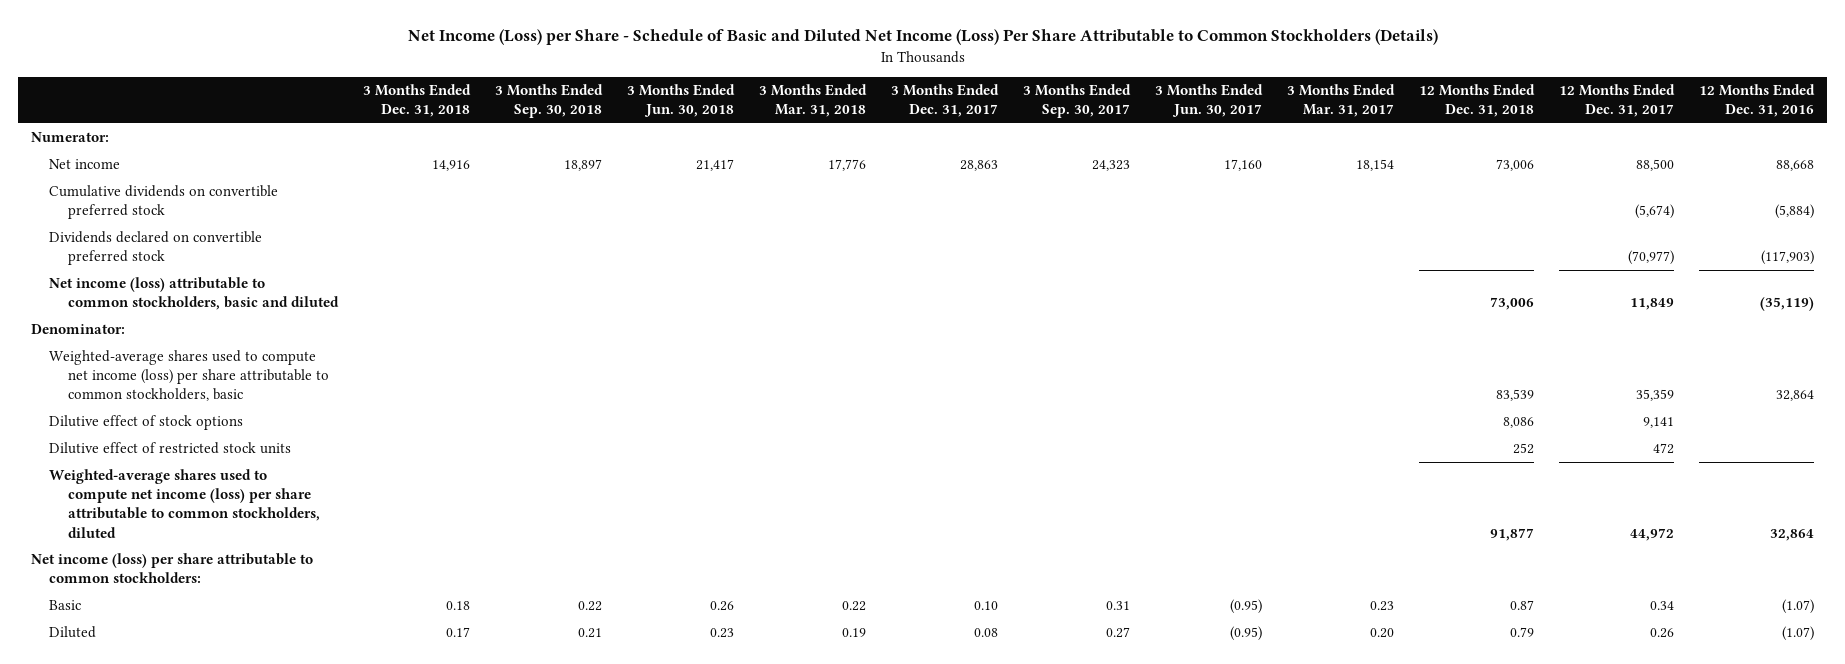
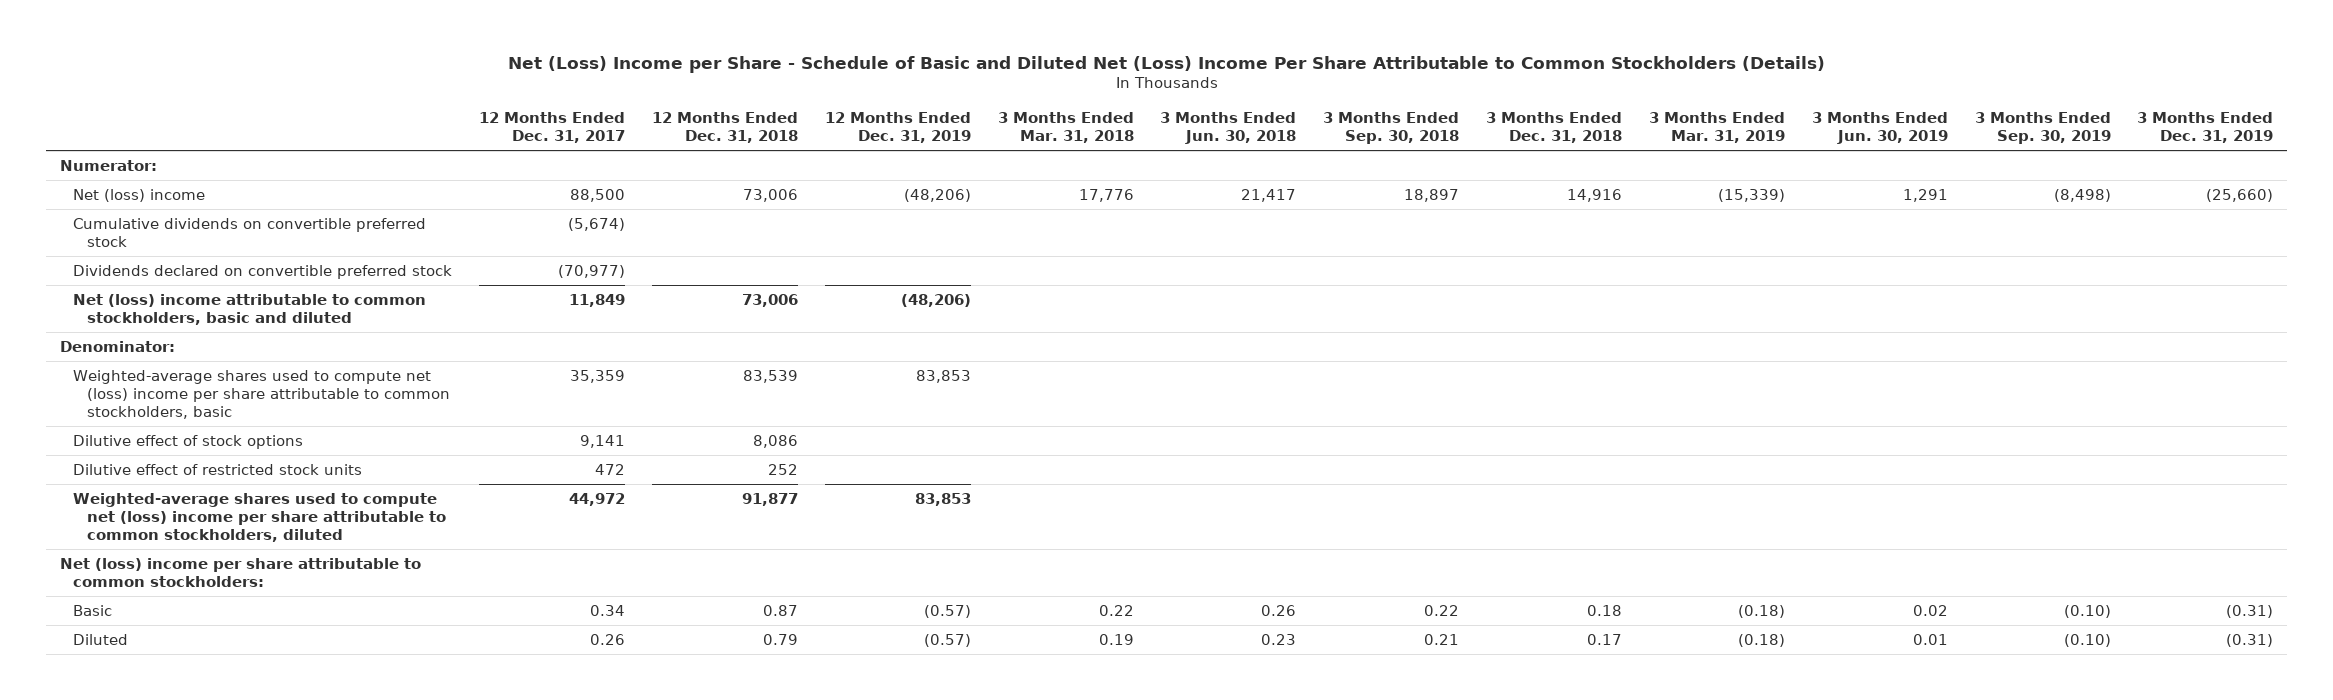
[407,29,1438,46] Net Income (Loss) per Share - Schedule of Basic and Diluted Net Income (Loss) Per Share Attributable to Common Stockholders (Details) -> [507,55,1825,73] Net (Loss) Income per Share - Schedule of Basic and Diluted Net (Loss) Income Per Share Attributable to Common Stockholders (Details)
[891,83,1000,117] 3 Months Ended Dec. 31, 2017 -> none
[1023,83,1132,118] 3 Months Ended Sep. 30, 2017 -> none
[1155,83,1264,117] 3 Months Ended Jun. 30, 2017 -> none
[1287,83,1396,117] 3 Months Ended Mar. 31, 2017 -> none
[1699,83,1816,117] 12 Months Ended Dec. 31, 2016 -> none
none -> [824,111,971,143] 12 Months Ended Dec. 31, 2019
none -> [1648,111,1785,143] 3 Months Ended Mar. 31, 2019
none -> [1811,111,1948,144] 3 Months Ended Jun. 30, 2019
none -> [1974,111,2111,144] 3 Months Ended Sep. 30, 2019
none -> [2137,111,2274,143] 3 Months Ended Dec. 31, 2019
[49,159,121,170] Net income -> [73,188,206,202] Net (loss) income
[49,277,340,311] Net income (loss) attributable to common stockholders, basic and diluted -> [73,293,427,325] Net (loss) income attributable to common stockholders, basic and diluted
[49,350,330,402] Weighted-average shares used to compute net income (loss) per share attributable to common stockholders, basic -> [73,369,451,419] Weighted-average shares used to compute net (loss) income per share attributable to common stockholders, basic
[49,469,321,538] Weighted-average shares used to compute net income (loss) per share attributable to common stockholders, diluted -> [73,492,447,542] Weighted-average shares used to compute net (loss) income per share attributable to common stockholders, diluted
[30,553,313,584] Net income (loss) per share attributable to common stockholders: -> [59,557,421,587] Net (loss) income per share attributable to common stockholders:

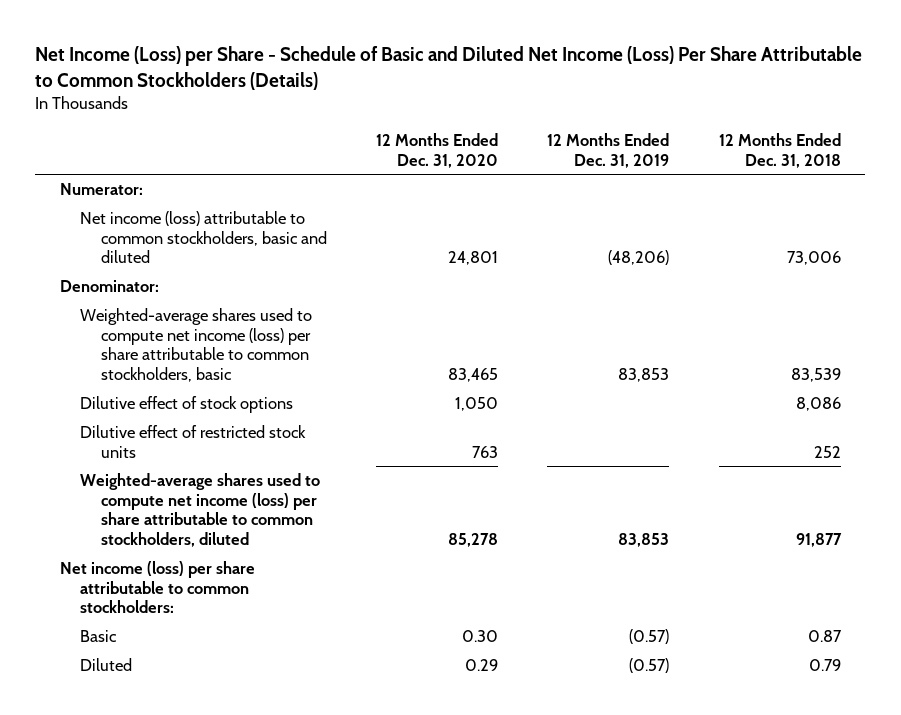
[507,55,1825,73] Net (Loss) Income per Share - Schedule of Basic and Diluted Net (Loss) Income Per Share Attributable to Common Stockholders (Details) -> [35,46,863,90] Net Income (Loss) per Share - Schedule of Basic and Diluted Net Income (Loss) Per Share Attributable to Common Stockholders (Details)
[479,111,626,143] 12 Months Ended Dec. 31, 2017 -> none
[997,111,1134,143] 3 Months Ended Mar. 31, 2018 -> none
[1160,111,1297,144] 3 Months Ended Jun. 30, 2018 -> none
[1323,111,1460,144] 3 Months Ended Sep. 30, 2018 -> none
[1486,111,1623,143] 3 Months Ended Dec. 31, 2018 -> none
[1648,111,1785,143] 3 Months Ended Mar. 31, 2019 -> none
[1811,111,1948,144] 3 Months Ended Jun. 30, 2019 -> none
[1974,111,2111,144] 3 Months Ended Sep. 30, 2019 -> none
[2137,111,2274,143] 3 Months Ended Dec. 31, 2019 -> none
none -> [375,133,498,168] 12 Months Ended Dec. 31, 2020
[73,188,206,202] Net (loss) income -> none
[73,217,427,247] Cumulative dividends on convertible preferred stock -> none
[73,264,453,279] Dividends declared on convertible preferred stock -> none
[73,293,427,325] Net (loss) income attributable to common stockholders, basic and diluted -> [80,211,327,264] Net income (loss) attributable to common stockholders, basic and diluted
[73,369,451,419] Weighted-average shares used to compute net (loss) income per share attributable to common stockholders, basic -> [80,308,313,383] Weighted-average shares used to compute net income (loss) per share attributable to common stockholders, basic
[73,492,447,542] Weighted-average shares used to compute net (loss) income per share attributable to common stockholders, diluted -> [80,473,321,548] Weighted-average shares used to compute net income (loss) per share attributable to common stockholders, diluted
[59,557,421,587] Net (loss) income per share attributable to common stockholders: -> [59,561,255,614] Net income (loss) per share attributable to common stockholders:

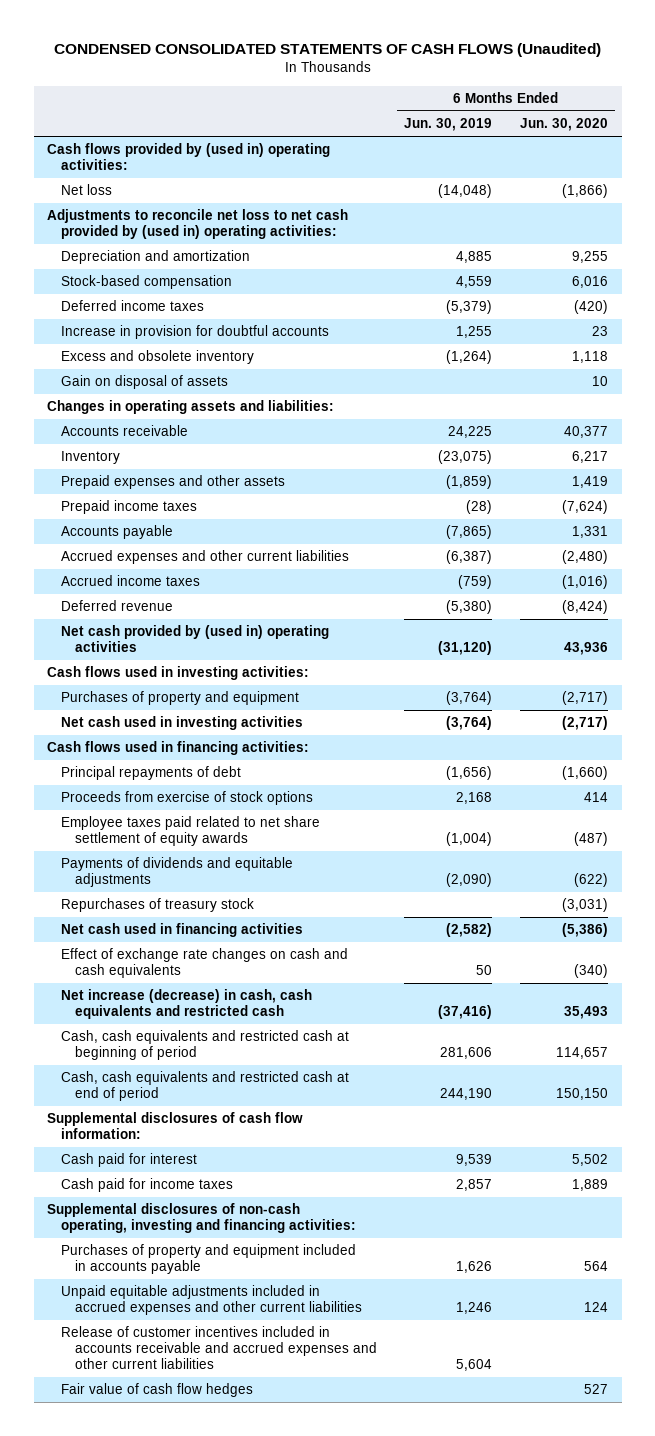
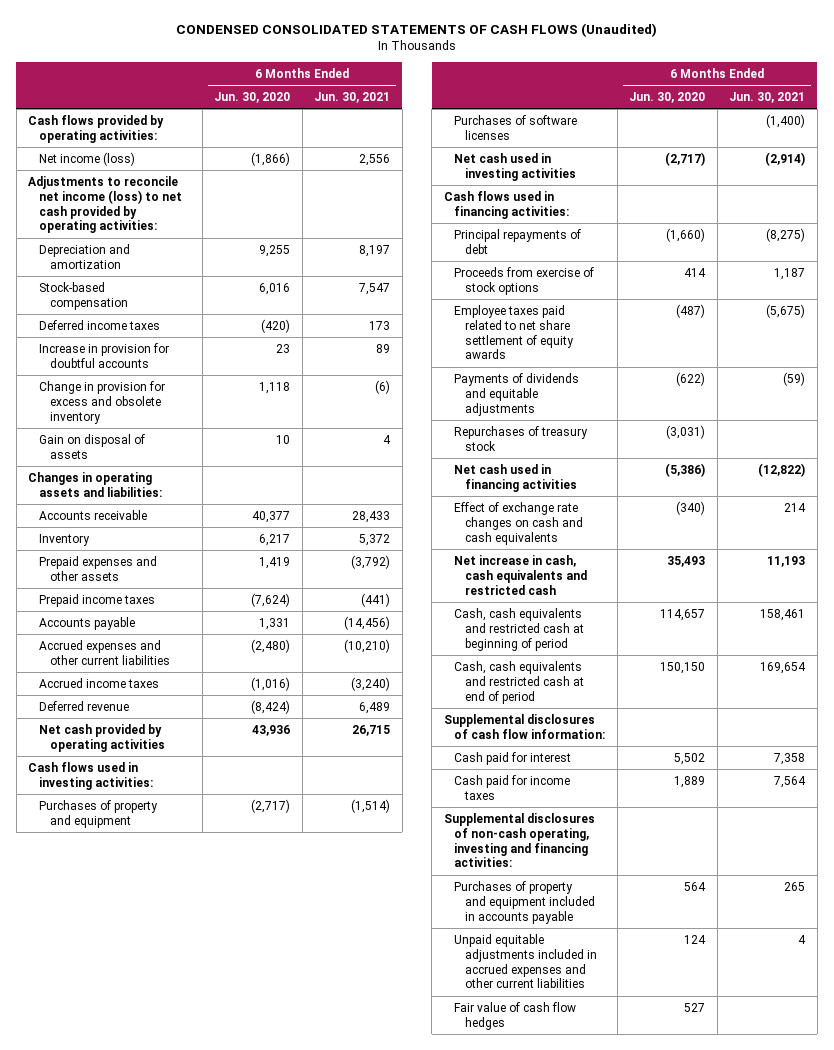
[404,118,493,132] Jun. 30, 2019 -> none
none -> [314,92,391,104] Jun. 30, 2021
[47,143,331,171] Cash flows provided by (used in) operating activities: -> [28,114,165,143] Cash flows provided by operating activities:
[61,184,113,196] Net loss -> [39,151,136,166] Net income (loss)
[47,209,349,240] Adjustments to reconcile net loss to net cash provided by (used in) operating activities: -> [28,175,183,234] Adjustments to reconcile net income (loss) to net cash provided by operating activities:
[61,350,255,365] Excess and obsolete inventory -> [39,380,166,424] Change in provision for excess and obsolete inventory
[61,625,330,653] Net cash provided by (used in) operating activities -> [39,723,165,752] Net cash provided by operating activities
none -> [454,114,578,140] Purchases of software licenses
[61,989,313,1020] Net increase (decrease) in cash, cash equivalents and restricted cash -> [454,554,588,595] Net increase in cash, cash equivalents and restricted cash
[61,1326,377,1370] Release of customer incentives included in accounts receivable and accrued expenses and other current liabilities -> none

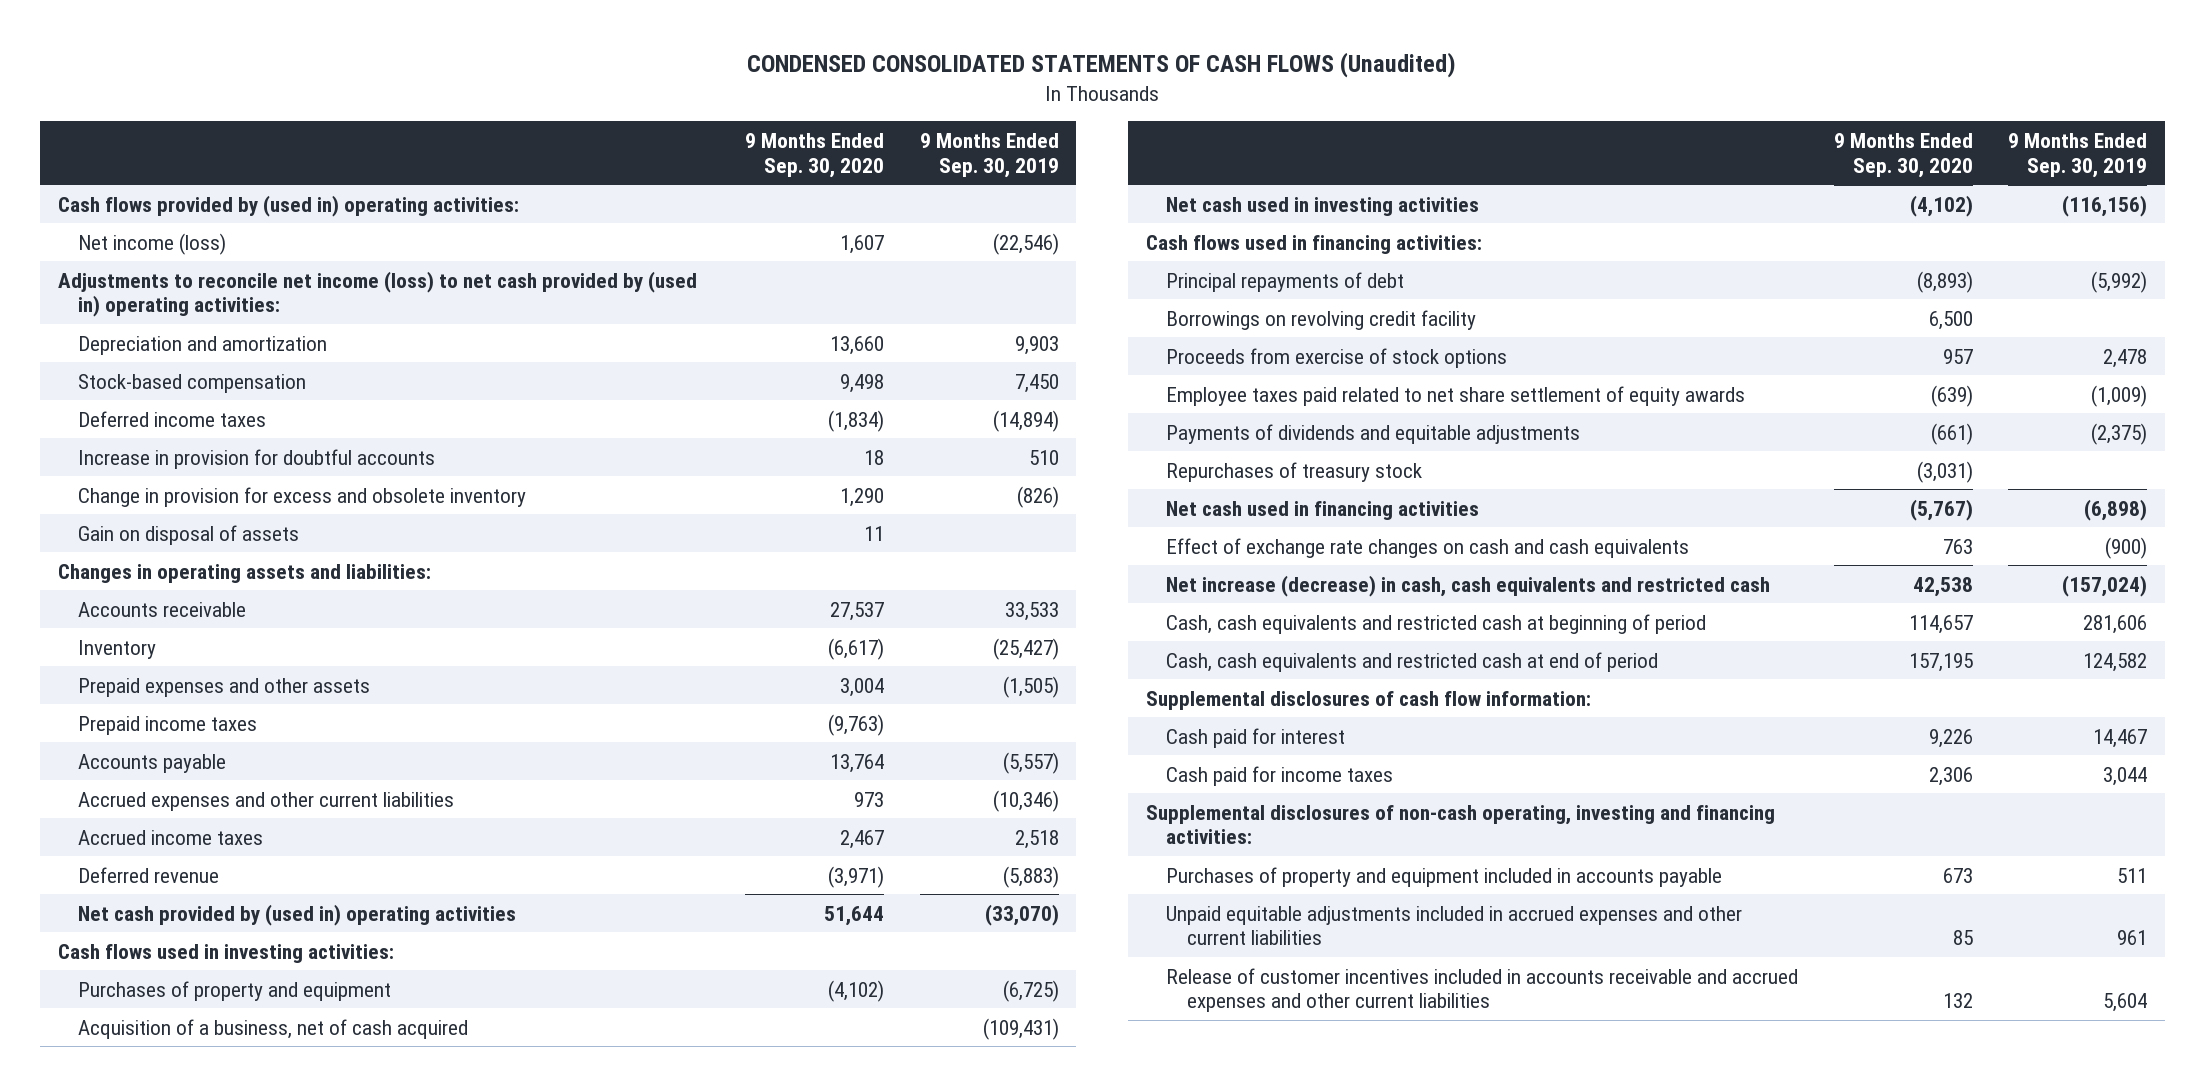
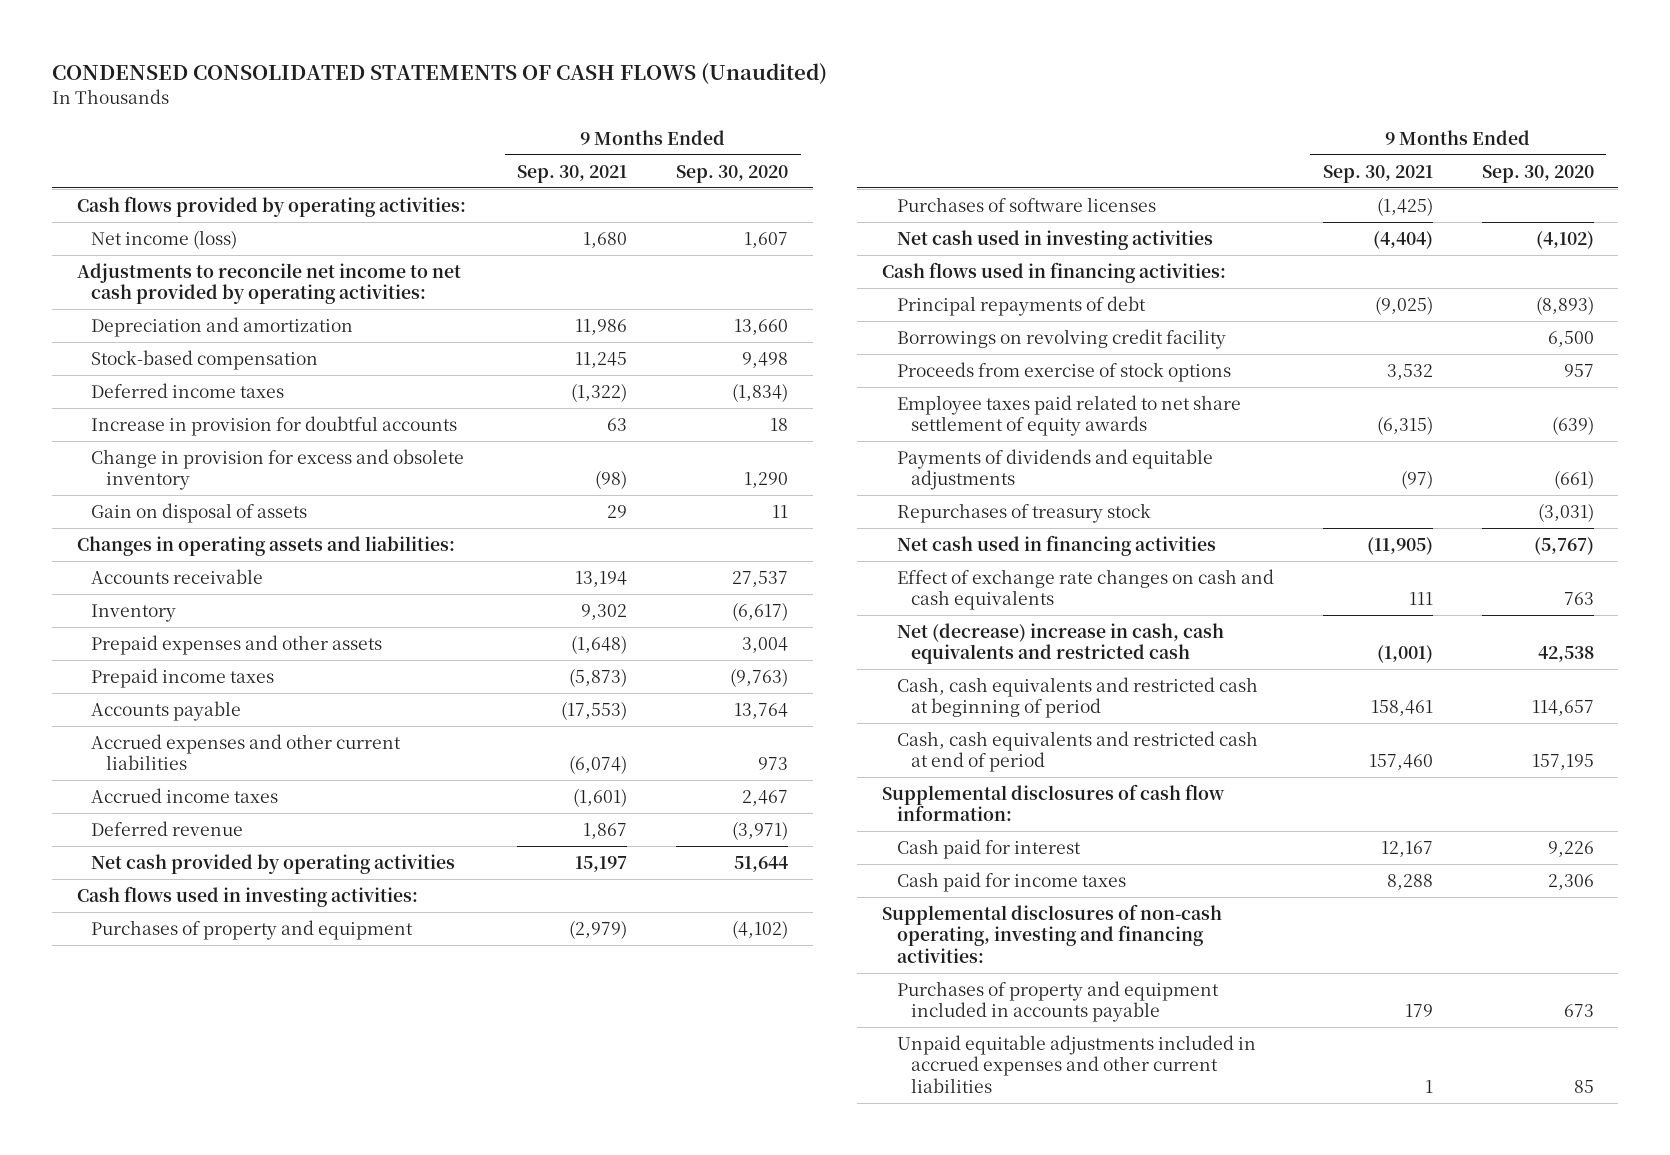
[919,133,1059,178] 9 Months Ended Sep. 30, 2019 -> none
none -> [517,164,628,183] Sep. 30, 2021
[57,194,519,217] Cash flows provided by (used in) operating activities: -> [76,196,466,218] Cash flows provided by operating activities:
[57,270,697,318] Adjustments to reconcile net income (loss) to net cash provided by (used in) operating activities: -> [76,263,461,305] Adjustments to reconcile net income to net cash provided by operating activities:
[77,903,516,926] Net cash provided by (used in) operating activities -> [91,854,456,875] Net cash provided by operating activities
[77,1018,468,1039] Acquisition of a business, net of cash acquired -> none
none -> [896,197,1156,213] Purchases of software licenses
[1166,574,1771,597] Net increase (decrease) in cash, cash equivalents and restricted cash -> [896,623,1224,665] Net (decrease) increase in cash, cash equivalents and restricted cash
[1166,967,1799,1013] Release of customer incentives included in accounts receivable and accrued expenses and other current liabilities -> none

